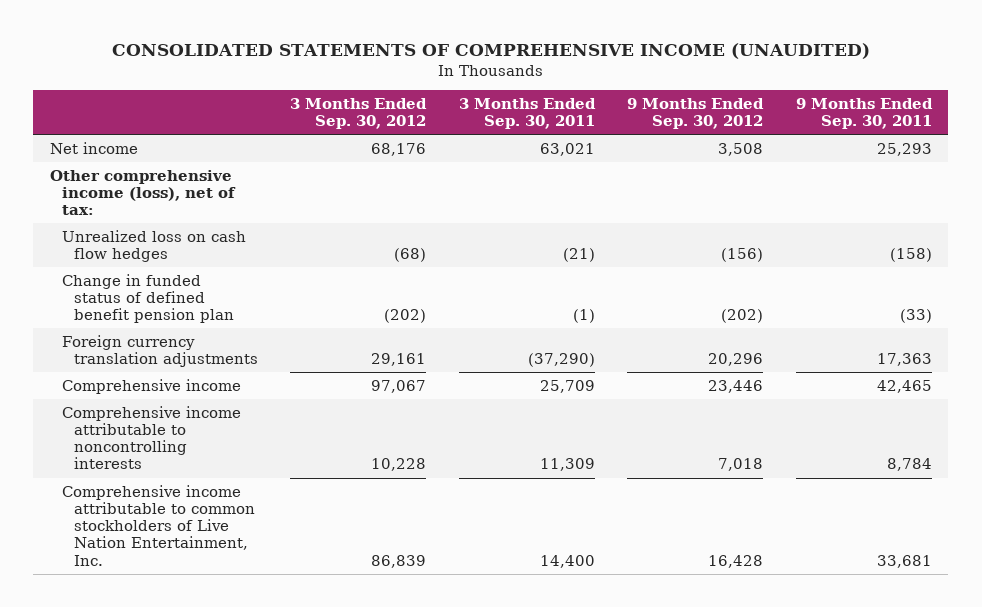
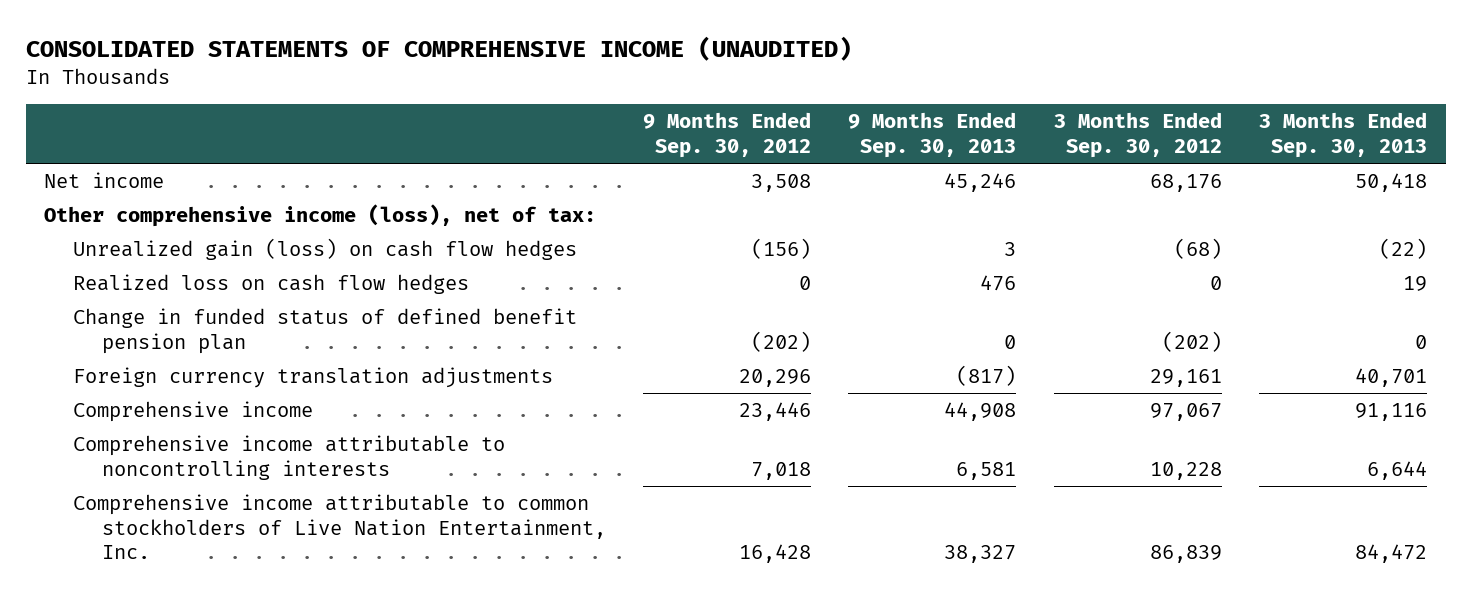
[458,98,596,130] 3 Months Ended Sep. 30, 2011 -> none
[795,98,933,130] 9 Months Ended Sep. 30, 2011 -> none
none -> [848,112,1017,159] 9 Months Ended Sep. 30, 2013
none -> [1259,112,1428,159] 3 Months Ended Sep. 30, 2013
[61,229,246,263] Unrealized loss on cash flow hedges -> [73,238,578,261] Unrealized gain (loss) on cash flow hedges
none -> [73,274,470,295] Realized loss on cash flow hedges

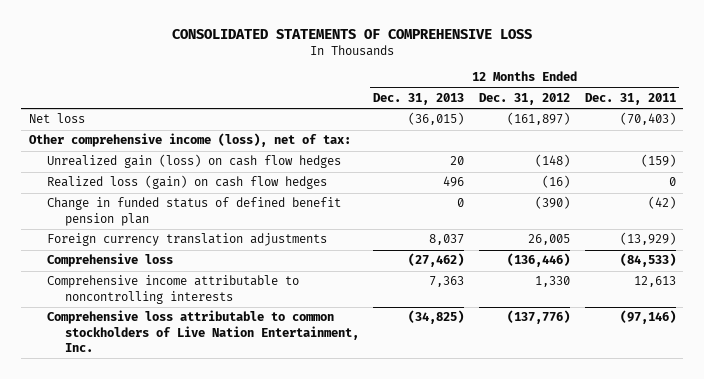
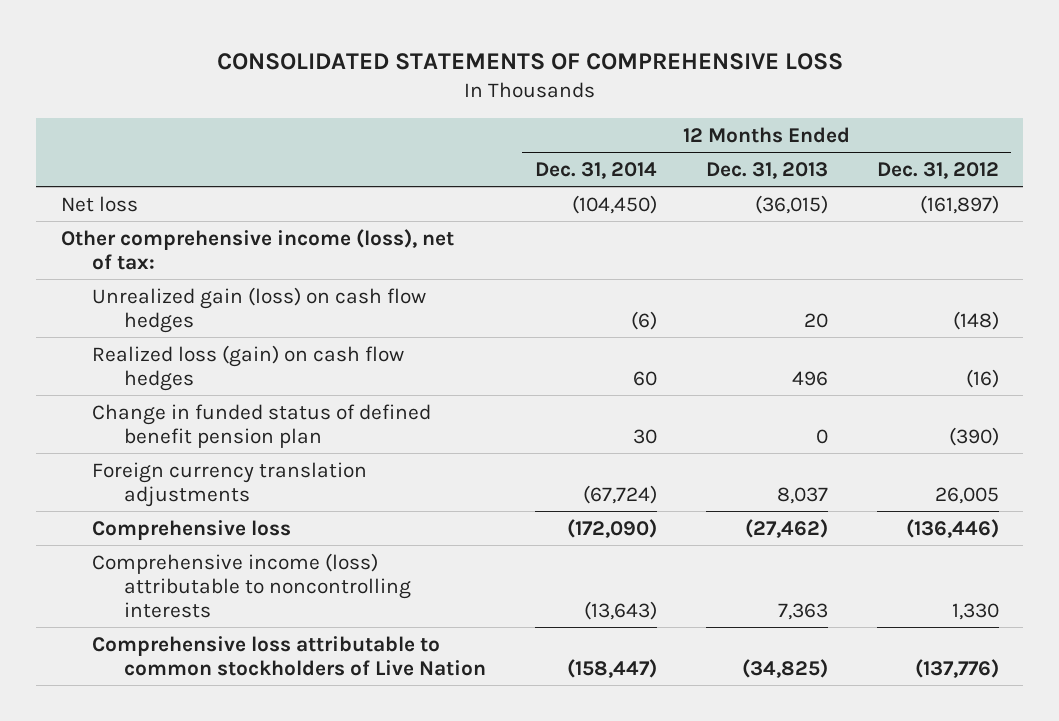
[584,92,676,105] Dec. 31, 2011 -> none
none -> [534,161,657,179] Dec. 31, 2014
[46,275,299,304] Comprehensive income attributable to noncontrolling interests -> [92,552,411,618] Comprehensive income (loss) attributable to noncontrolling interests
[46,310,359,352] Comprehensive loss attributable to common stockholders of Live Nation Entertainment, Inc. -> [92,635,486,676] Comprehensive loss attributable to common stockholders of Live Nation

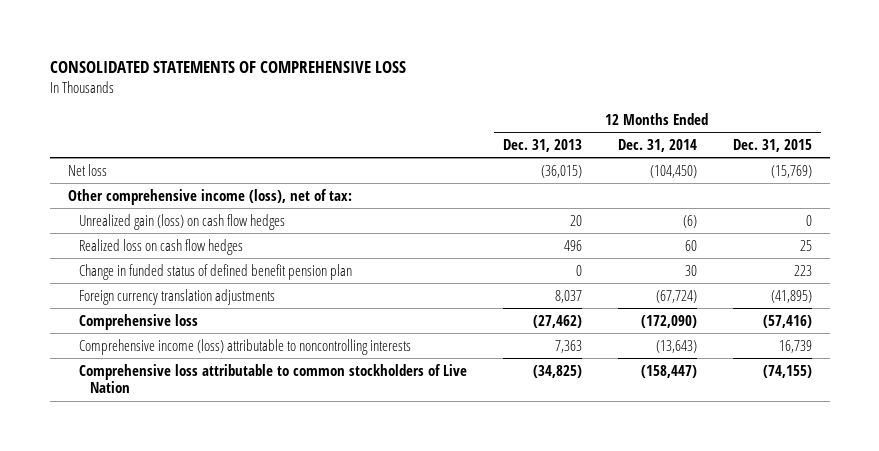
[876,161,999,179] Dec. 31, 2012 -> none
none -> [732,139,812,153] Dec. 31, 2015
[92,344,405,391] Realized loss (gain) on cash flow hedges -> [78,238,243,255] Realized loss on cash flow hedges

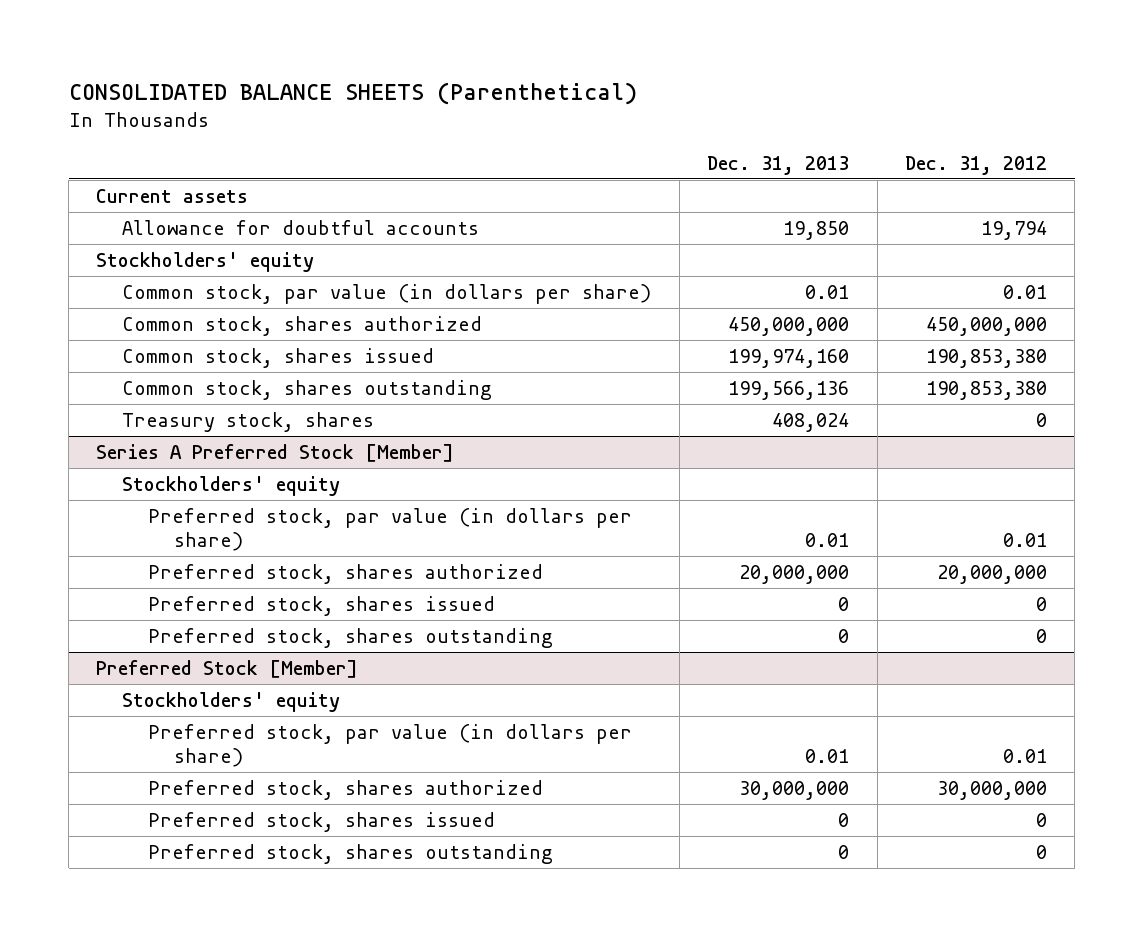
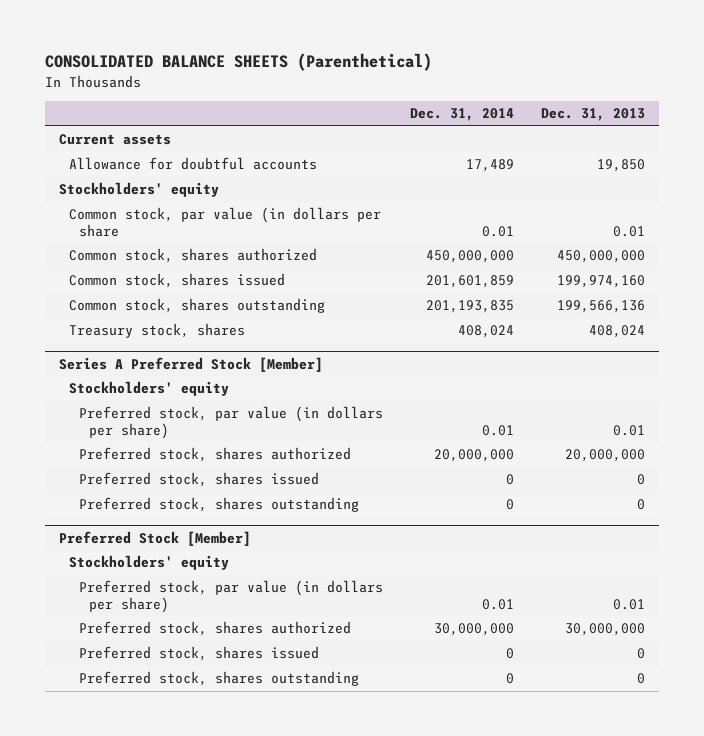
[904,156,1047,176] Dec. 31, 2012 -> none
none -> [410,108,515,122] Dec. 31, 2014
[122,283,652,304] Common stock, par value (in dollars per share) -> [68,207,381,237] Common stock, par value (in dollars per share

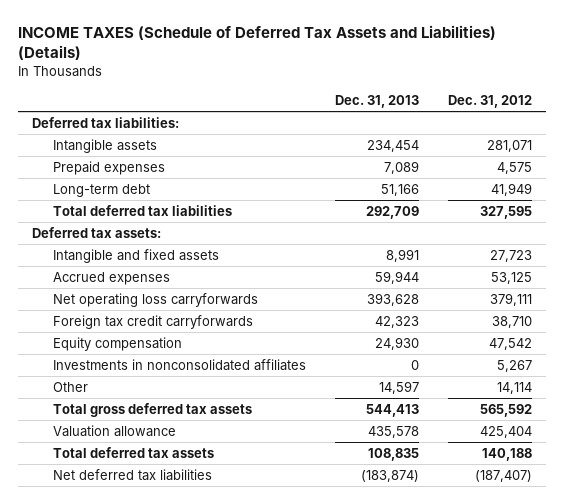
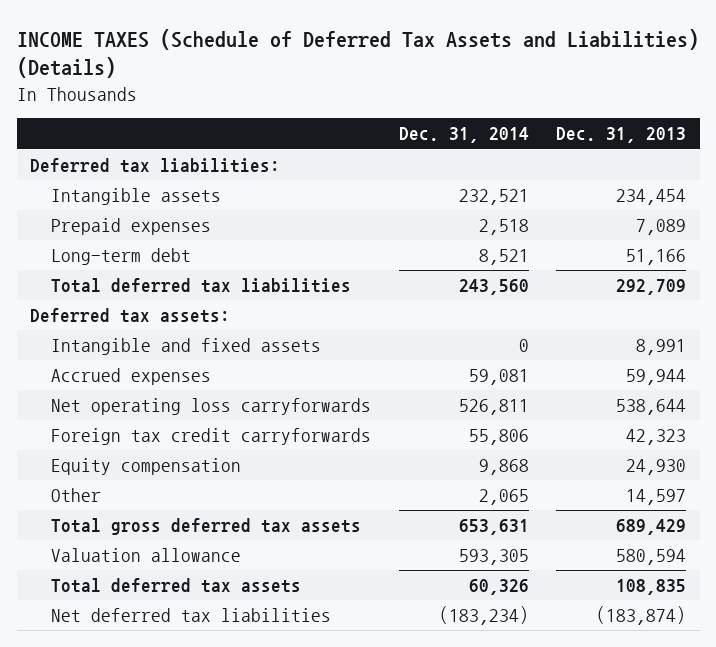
[447,94,532,108] Dec. 31, 2012 -> none
none -> [398,127,529,144] Dec. 31, 2014
[366,292,419,306] 393,628 -> [616,399,687,416] 538,644
[53,358,307,371] Investments in nonconsolidated affiliates -> none
[365,403,419,417] 544,413 -> [616,519,687,536] 689,429
[367,425,419,438] 435,578 -> [616,549,687,566] 580,594

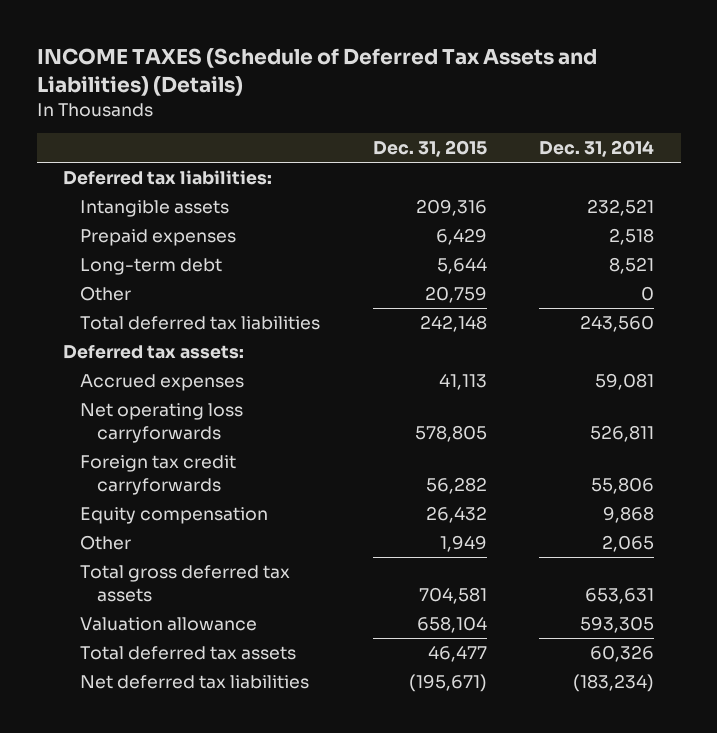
[556,127,687,144] Dec. 31, 2013 -> none
none -> [372,140,487,158] Dec. 31, 2015
none -> [79,286,131,302] Other
[51,338,322,356] Intangible and fixed assets -> none

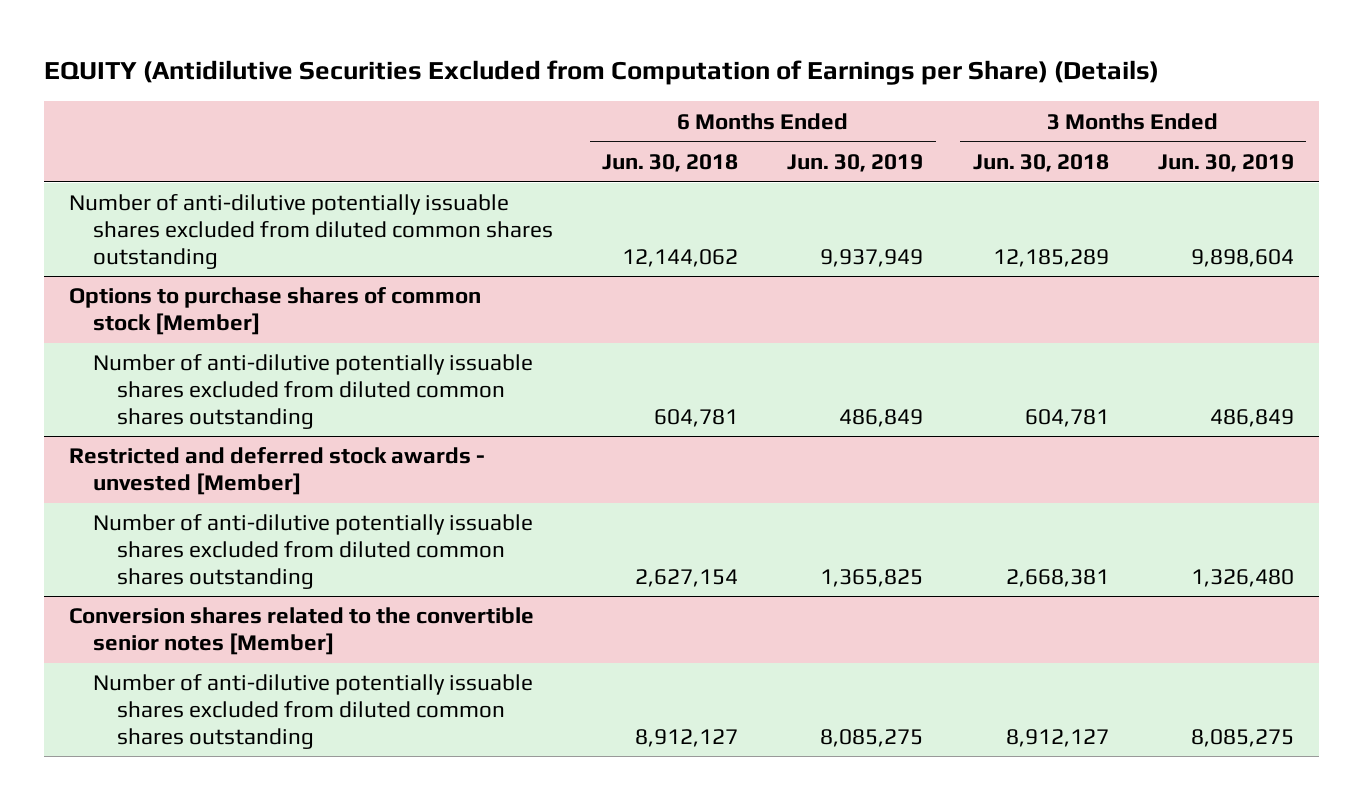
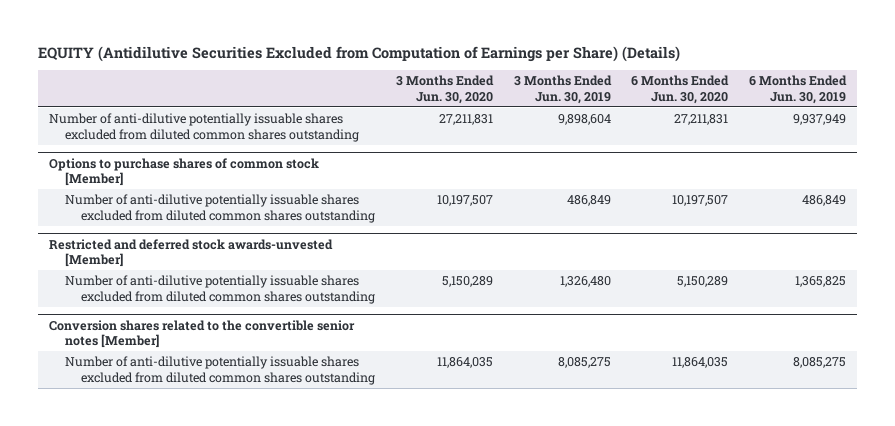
[602,154,739,173] Jun. 30, 2018 -> none
[972,154,1109,173] Jun. 30, 2018 -> none
none -> [395,75,494,104] 3 Months Ended Jun. 30, 2020
none -> [631,75,730,104] 6 Months Ended Jun. 30, 2020
[68,447,485,495] Restricted and deferred stock awards - unvested [Member] -> [48,238,333,268] Restricted and deferred stock awards-unvested [Member]

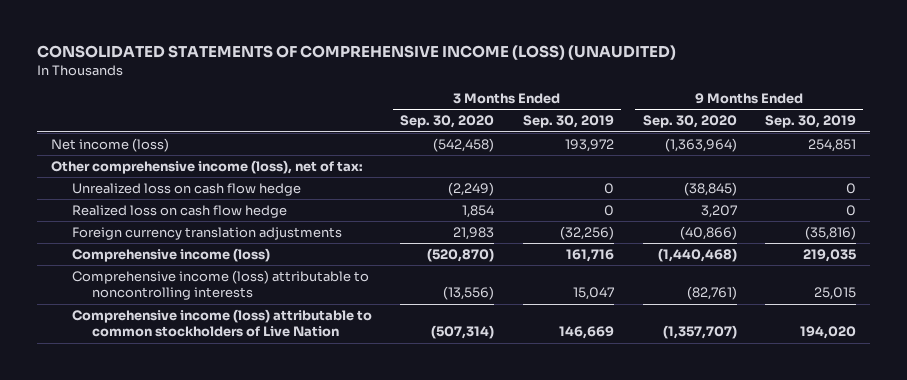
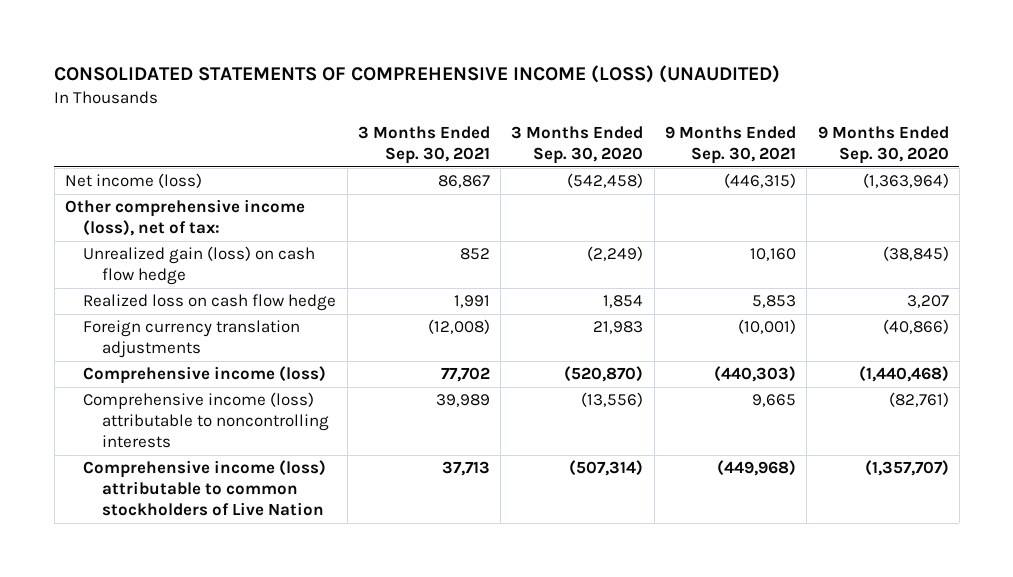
[522,115,614,129] Sep. 30, 2019 -> none
[765,115,857,129] Sep. 30, 2019 -> none
none -> [357,126,490,165] 3 Months Ended Sep. 30, 2021
none -> [665,126,797,165] 9 Months Ended Sep. 30, 2021
[71,182,301,196] Unrealized loss on cash flow hedge -> [83,246,316,286] Unrealized gain (loss) on cash flow hedge

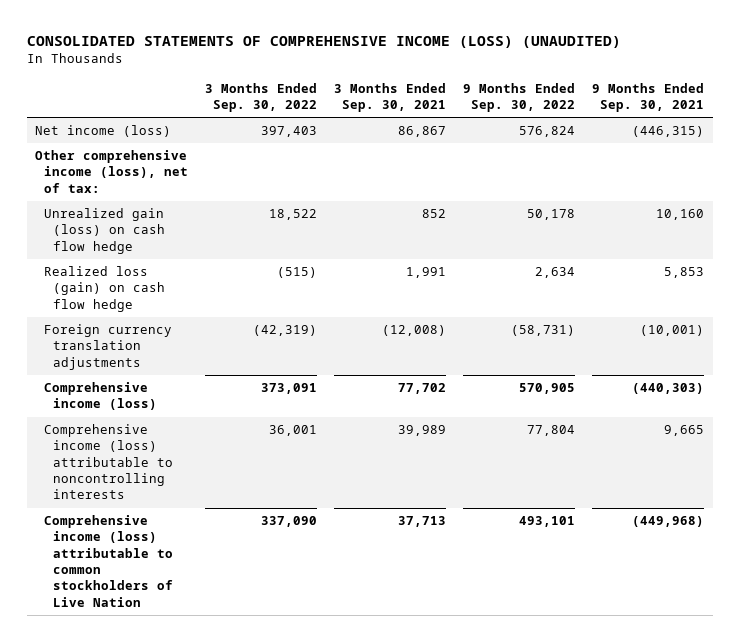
[511,126,644,165] 3 Months Ended Sep. 30, 2020 -> none
[817,126,949,165] 9 Months Ended Sep. 30, 2020 -> none
none -> [205,82,318,113] 3 Months Ended Sep. 30, 2022
none -> [463,82,576,113] 9 Months Ended Sep. 30, 2022
[83,294,337,312] Realized loss on cash flow hedge -> [44,266,165,312] Realized loss (gain) on cash flow hedge

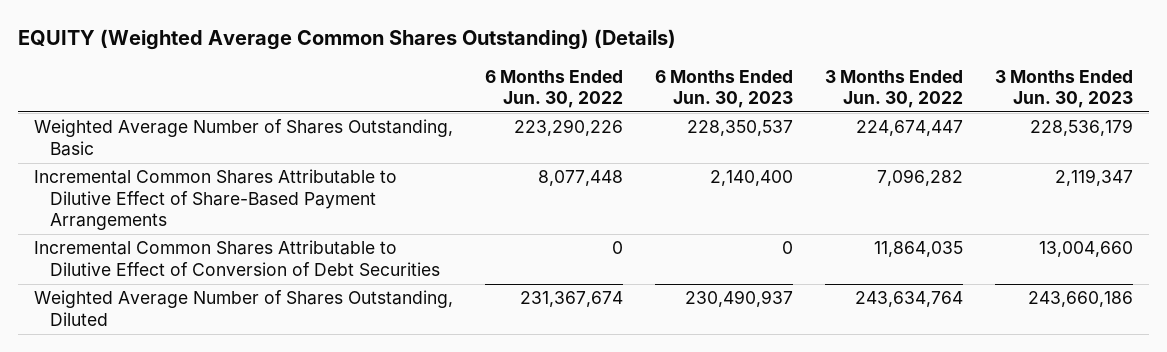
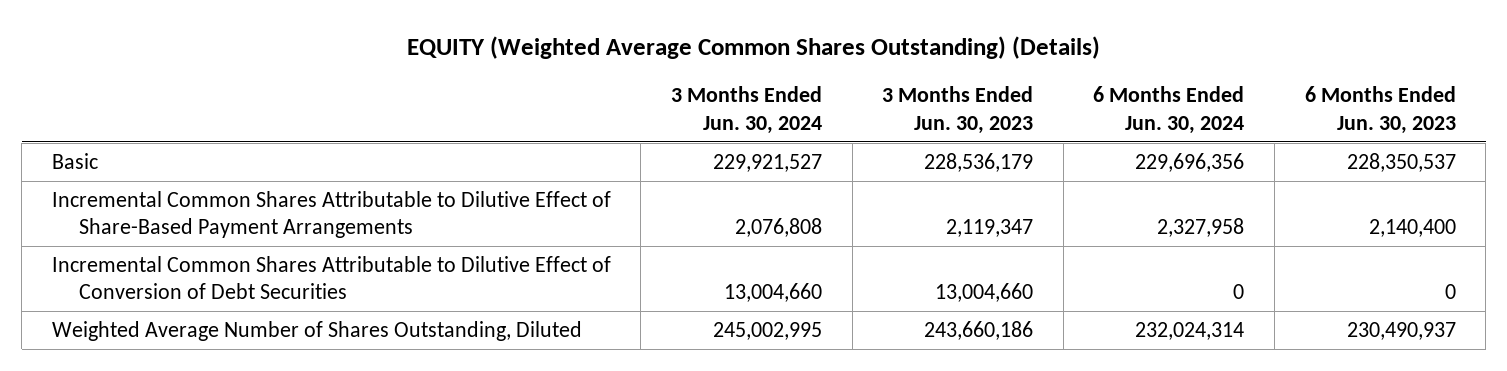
[485,69,624,108] 6 Months Ended Jun. 30, 2022 -> none
[825,69,964,108] 3 Months Ended Jun. 30, 2022 -> none
none -> [670,86,822,134] 3 Months Ended Jun. 30, 2024
none -> [1093,86,1245,134] 6 Months Ended Jun. 30, 2024
[34,119,454,156] Weighted Average Number of Shares Outstanding, Basic -> [51,152,98,169] Basic

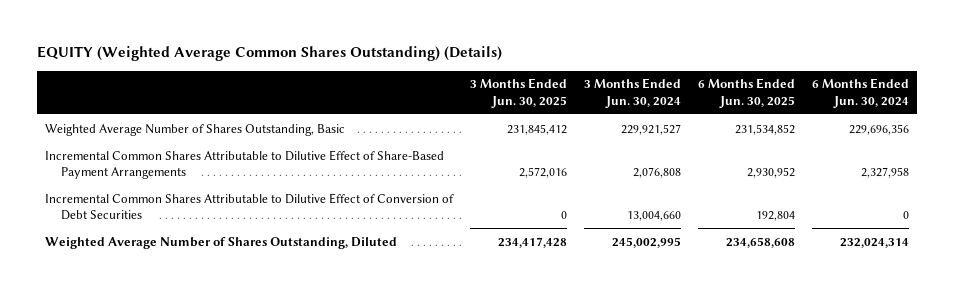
[882,86,1034,134] 3 Months Ended Jun. 30, 2023 -> none
[1304,86,1456,134] 6 Months Ended Jun. 30, 2023 -> none
none -> [470,78,568,108] 3 Months Ended Jun. 30, 2025
none -> [698,78,796,108] 6 Months Ended Jun. 30, 2025
[51,152,98,169] Basic -> [45,123,346,136] Weighted Average Number of Shares Outstanding, Basic

